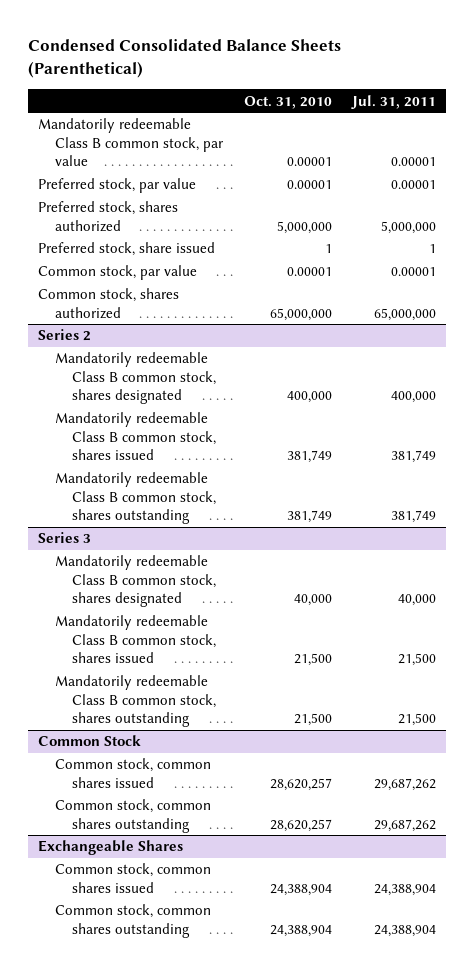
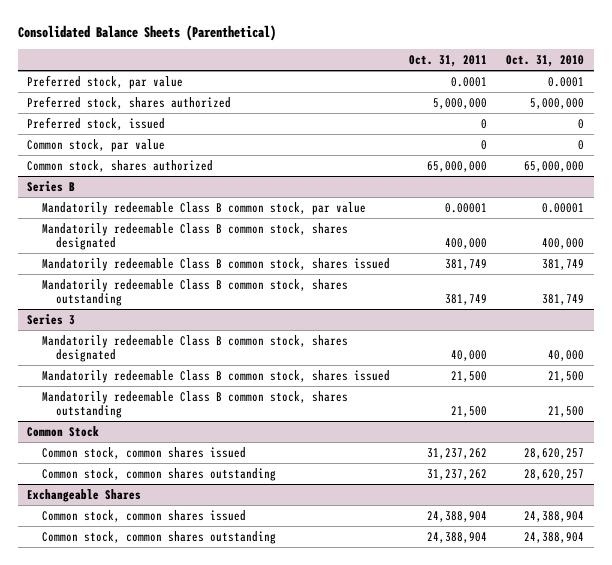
[28,39,342,79] Condensed Consolidated Balance Sheets (Parenthetical) -> [17,24,276,41] Consolidated Balance Sheets (Parenthetical)
[350,94,436,109] Jul. 31, 2011 -> none
none -> [408,55,487,68] Oct. 31, 2011
[38,118,225,167] Mandatorily redeemable Class B common stock, par value -> none
[286,180,332,190] 0.00001 -> [548,76,585,87] 0.0001
[38,242,216,257] Preferred stock, share issued -> [27,116,166,130] Preferred stock, issued
[324,244,332,254] 1 -> [578,118,585,129] 0
[286,267,332,277] 0.00001 -> [578,139,585,150] 0
[38,329,92,342] Series 2 -> none
none -> [27,180,76,192] Series B
none -> [41,201,366,215] Mandatorily redeemable Class B common stock, par value

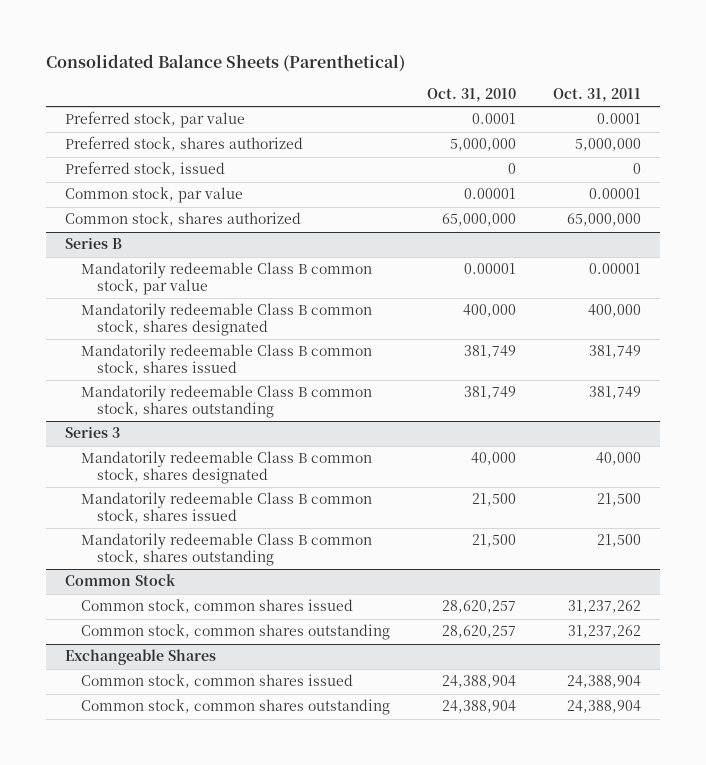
[480,139,487,150] 0 -> [589,188,642,200] 0.00001
[578,139,585,150] 0 -> [464,188,517,200] 0.00001

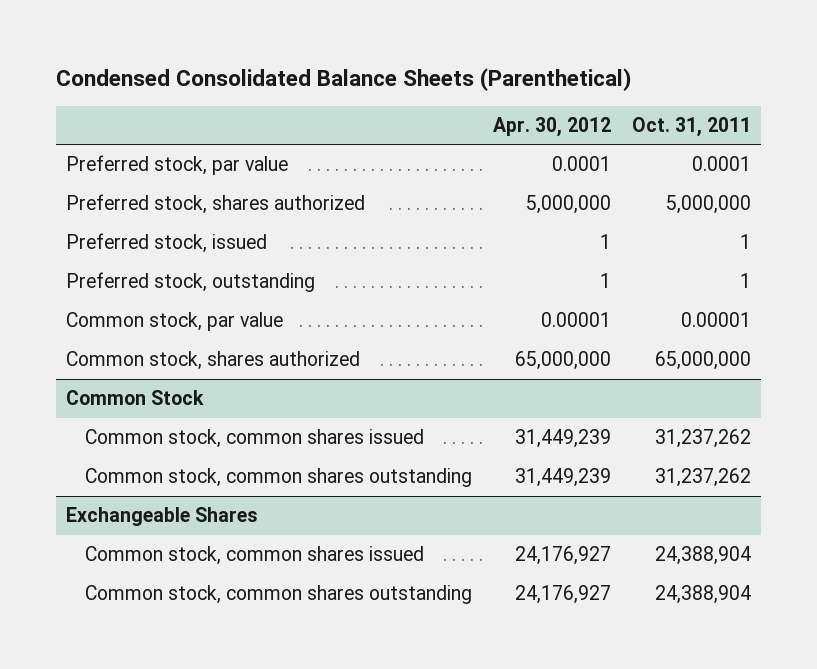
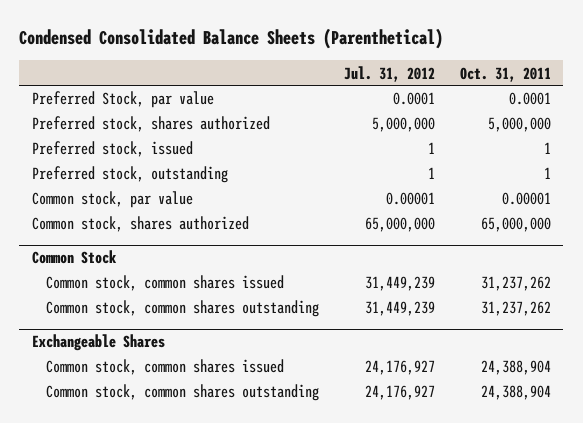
[493,117,612,138] Apr. 30, 2012 -> none
none -> [344,65,436,82] Jul. 31, 2012
[66,155,289,176] Preferred stock, par value -> [31,91,214,109] Preferred Stock, par value

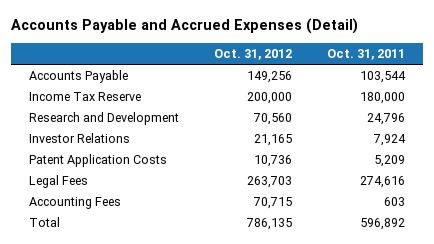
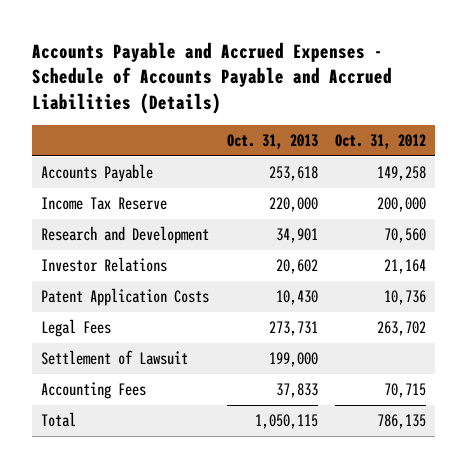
[10,18,358,35] Accounts Payable and Accrued Expenses (Detail) -> [32,41,393,114] Accounts Payable and Accrued Expenses - Schedule of Accounts Payable and Accrued Liabilities (Details)
[327,48,406,60] Oct. 31, 2011 -> none
none -> [226,134,318,150] Oct. 31, 2013
[246,71,292,84] 149,256 -> [377,166,427,182] 149,258
[253,134,292,147] 21,165 -> [384,259,427,275] 21,164
[246,176,292,189] 263,703 -> [377,321,427,337] 263,702
none -> [41,350,189,366] Settlement of Lawsuit

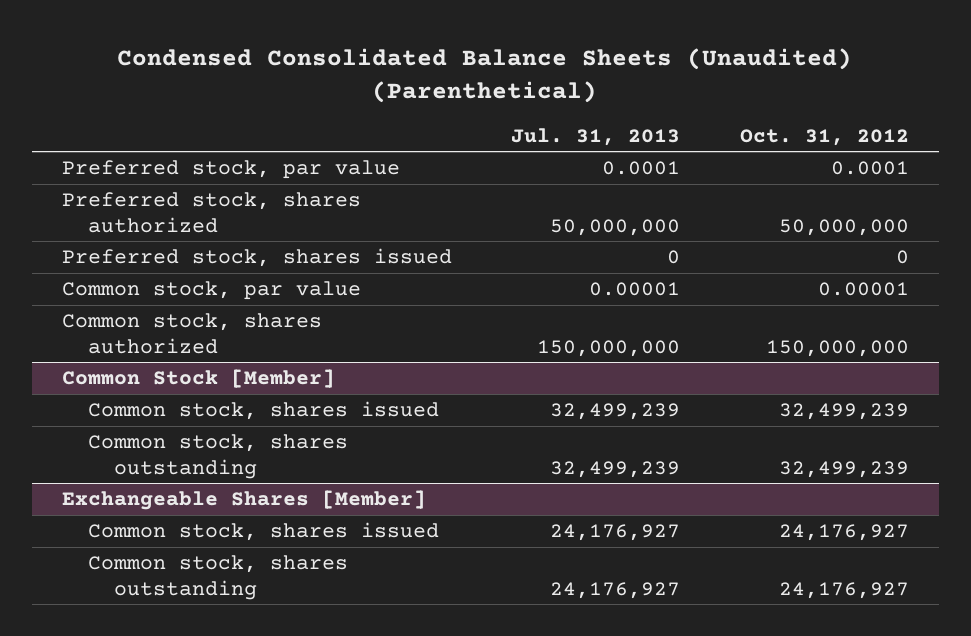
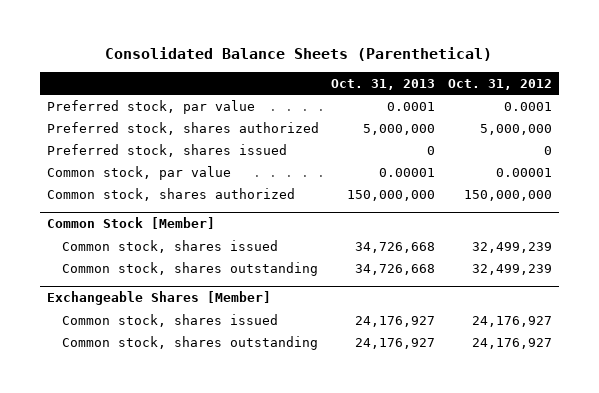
[117,47,853,104] Condensed Consolidated Balance Sheets (Unaudited) (Parenthetical) -> [105,47,493,62] Consolidated Balance Sheets (Parenthetical)
[511,127,681,146] Jul. 31, 2013 -> none
none -> [331,78,436,90] Oct. 31, 2013
[779,218,910,236] 50,000,000 -> [480,123,553,135] 5,000,000

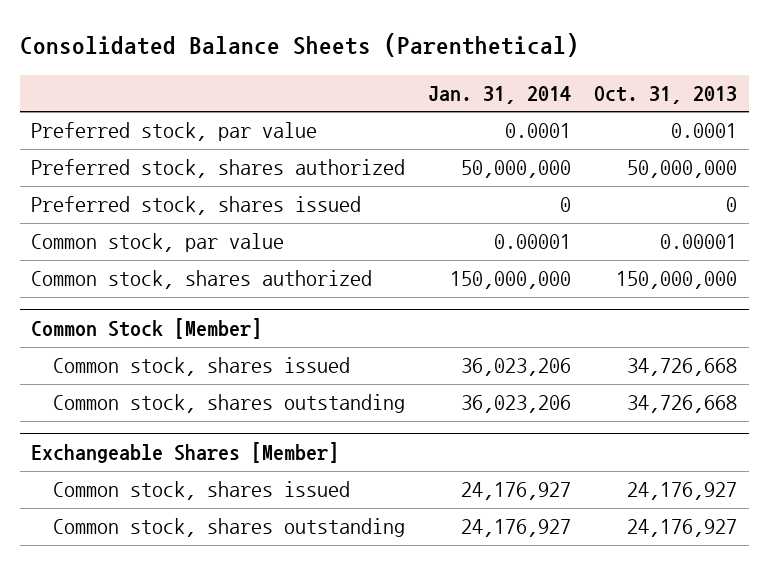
[448,78,553,90] Oct. 31, 2012 -> none
none -> [428,85,572,104] Jan. 31, 2014
[363,123,436,135] 5,000,000 -> [627,160,738,179] 50,000,000

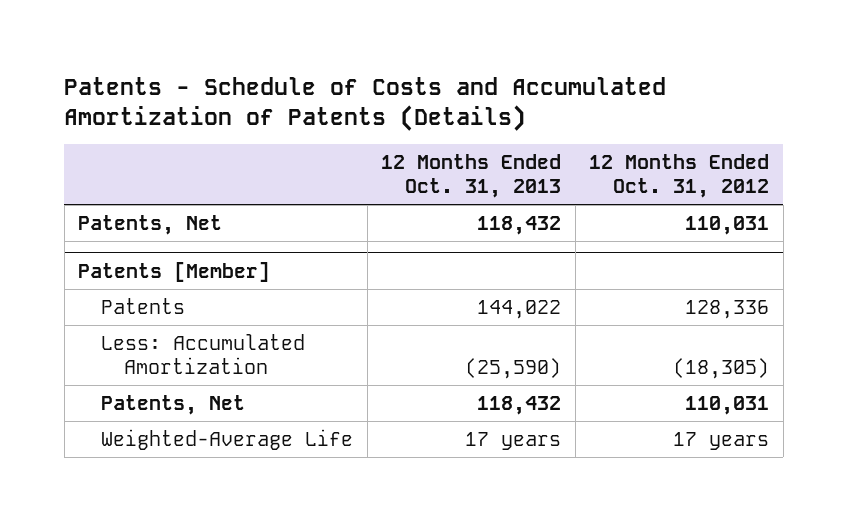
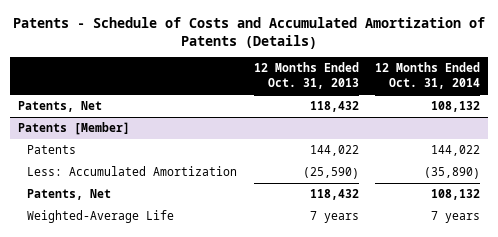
[589,154,770,199] 12 Months Ended Oct. 31, 2012 -> none
none -> [375,62,481,90] 12 Months Ended Oct. 31, 2014
[465,431,562,450] 17 years -> [309,211,359,224] 7 years

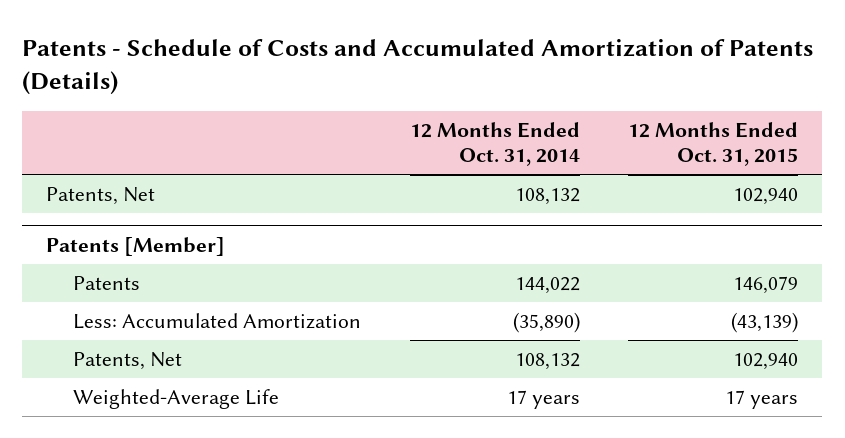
[253,62,359,90] 12 Months Ended Oct. 31, 2013 -> none
none -> [628,121,799,167] 12 Months Ended Oct. 31, 2015
[431,211,481,224] 7 years -> [506,390,580,410] 17 years

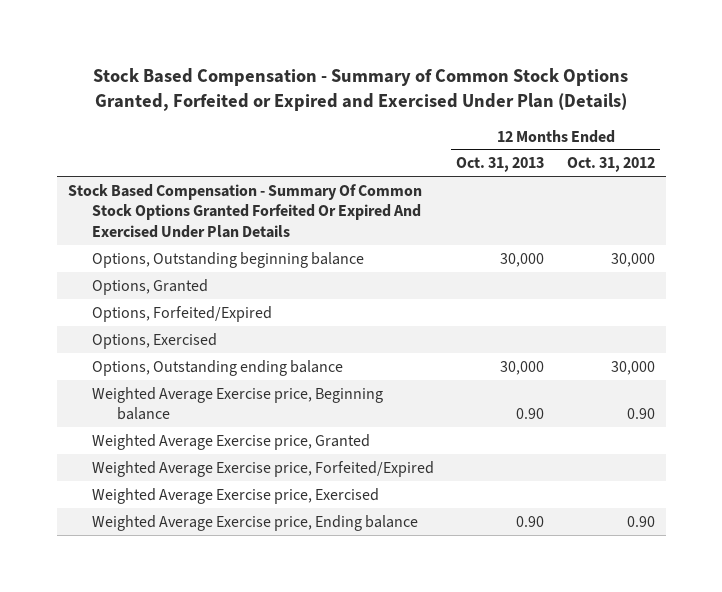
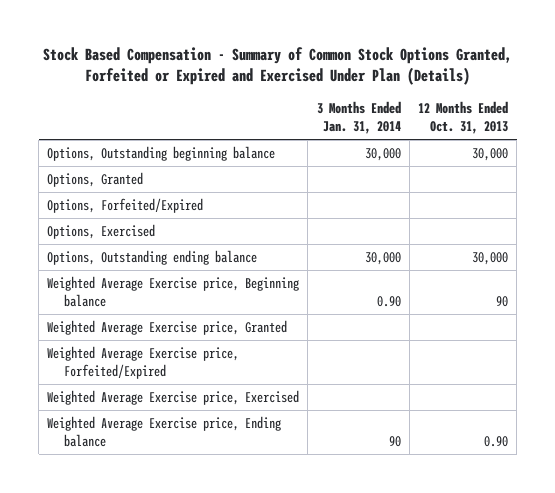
[566,157,655,173] Oct. 31, 2012 -> none
none -> [316,101,401,134] 3 Months Ended Jan. 31, 2014
[67,183,422,239] Stock Based Compensation - Summary Of Common Stock Options Granted Forfeited Or Expired And Exercised Under Plan Details -> none
[516,408,545,420] 0.90 -> [496,295,509,307] 90

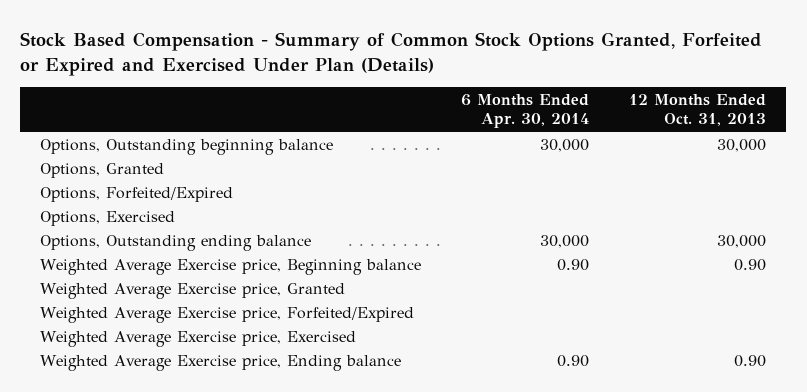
[316,101,401,134] 3 Months Ended Jan. 31, 2014 -> none
none -> [461,93,590,129] 6 Months Ended Apr. 30, 2014
[496,295,509,307] 90 -> [734,258,767,271] 0.90

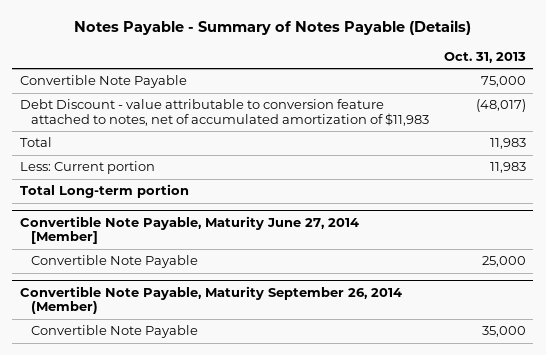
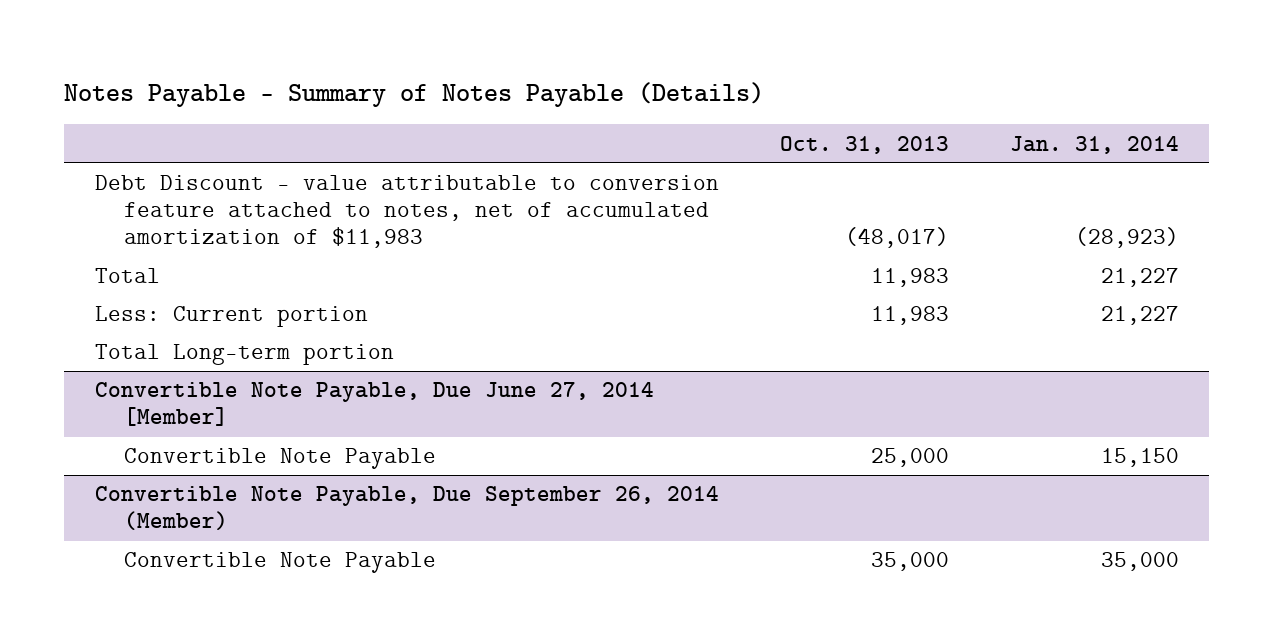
none -> [1009,135,1179,154] Jan. 31, 2014
[19,75,187,89] Convertible Note Payable -> none
[19,215,359,245] Convertible Note Payable, Maturity June 27, 2014 [Member] -> [94,382,654,427] Convertible Note Payable, Due June 27, 2014 [Member]
[19,285,402,315] Convertible Note Payable, Maturity September 26, 2014 (Member) -> [94,486,719,531] Convertible Note Payable, Due September 26, 2014 (Member)

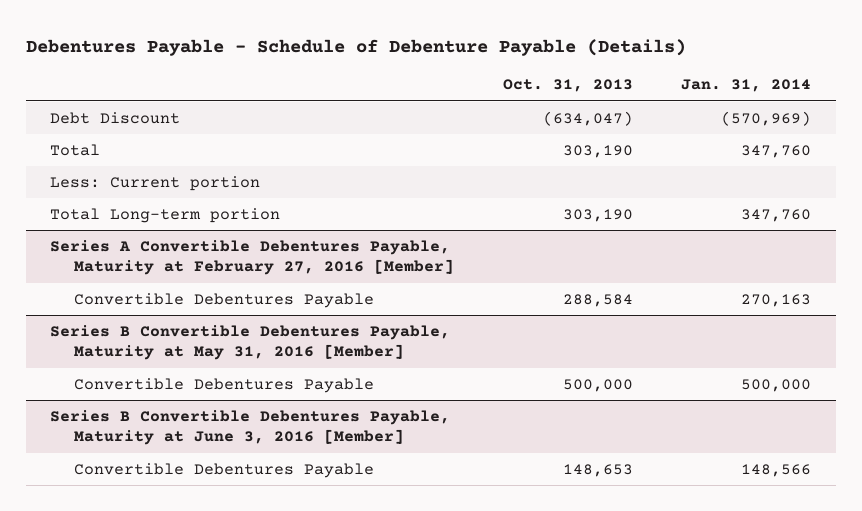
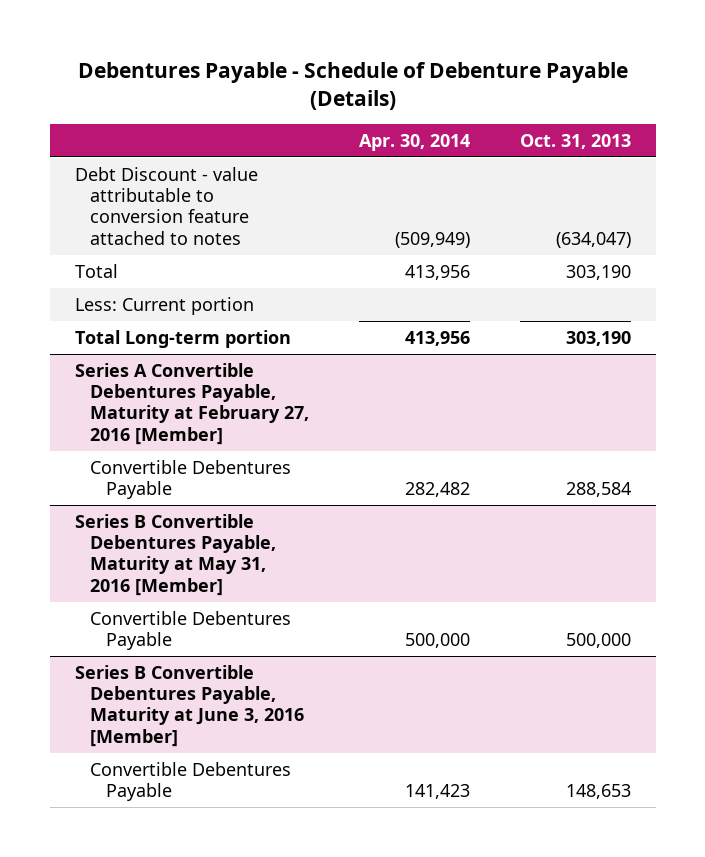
[681,79,812,93] Jan. 31, 2014 -> none
none -> [359,134,471,152] Apr. 30, 2014
[50,112,181,125] Debt Discount -> [74,166,258,245] Debt Discount - value attributable to conversion feature attached to notes

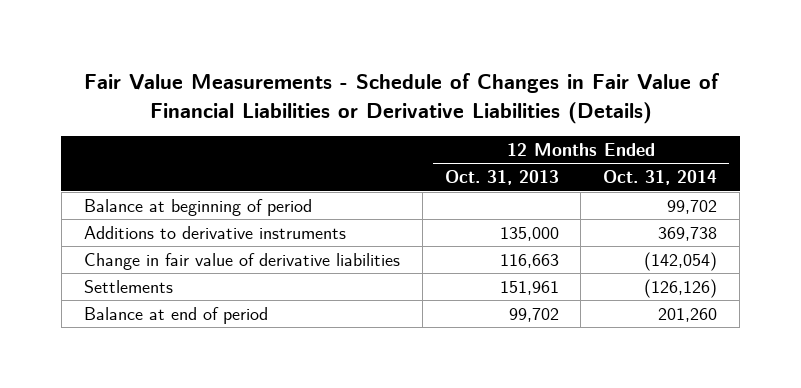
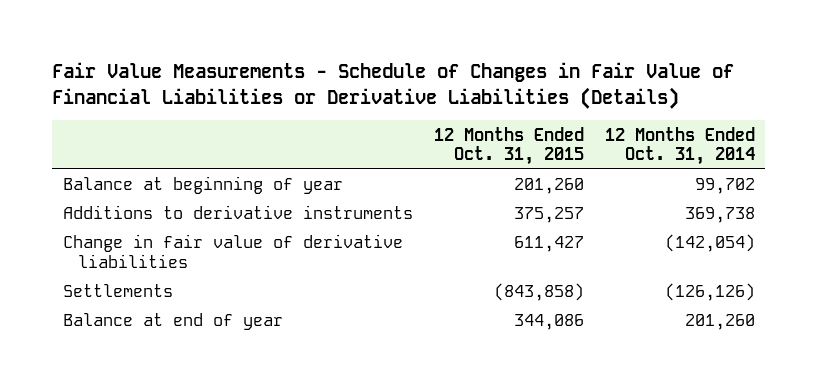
[444,170,559,186] Oct. 31, 2013 -> none
none -> [433,126,584,166] 12 Months Ended Oct. 31, 2015
[83,199,312,217] Balance at beginning of period -> [62,176,343,195] Balance at beginning of year
[83,307,268,325] Balance at end of period -> [62,313,283,331] Balance at end of year

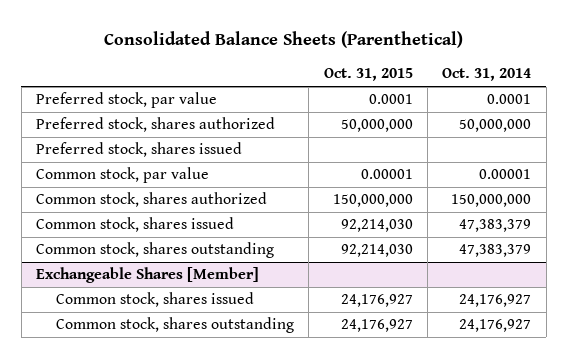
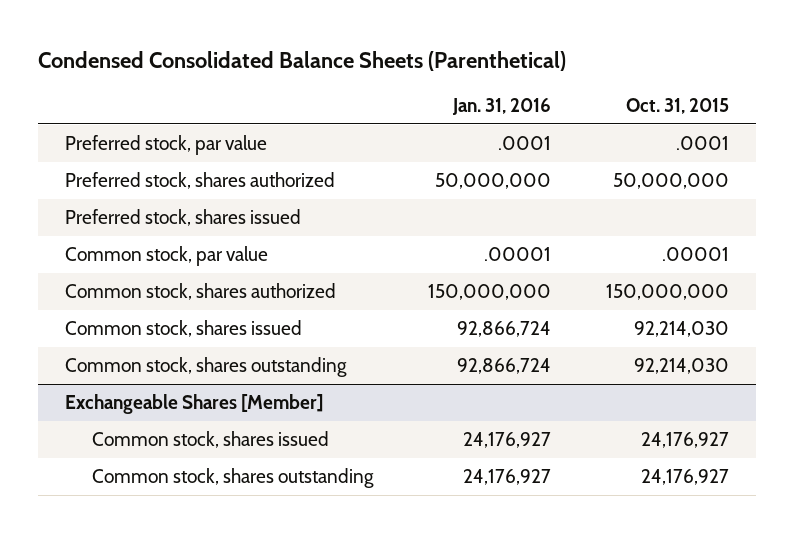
[103,31,463,49] Consolidated Balance Sheets (Parenthetical) -> [37,50,566,71] Condensed Consolidated Balance Sheets (Parenthetical)
[442,68,532,82] Oct. 31, 2014 -> none
none -> [451,97,551,115] Jan. 31, 2016
[368,94,413,105] 0.0001 -> [675,136,729,151] .0001
[360,169,413,180] 0.00001 -> [661,247,729,262] .00001

